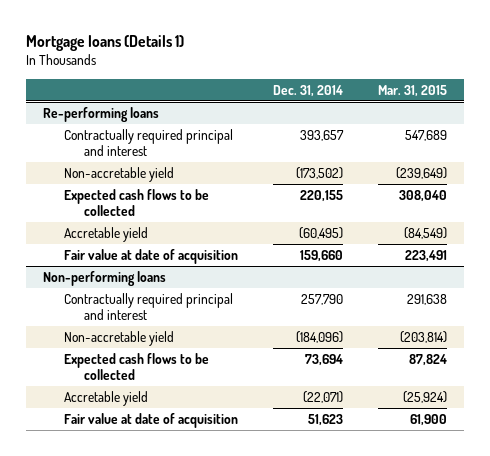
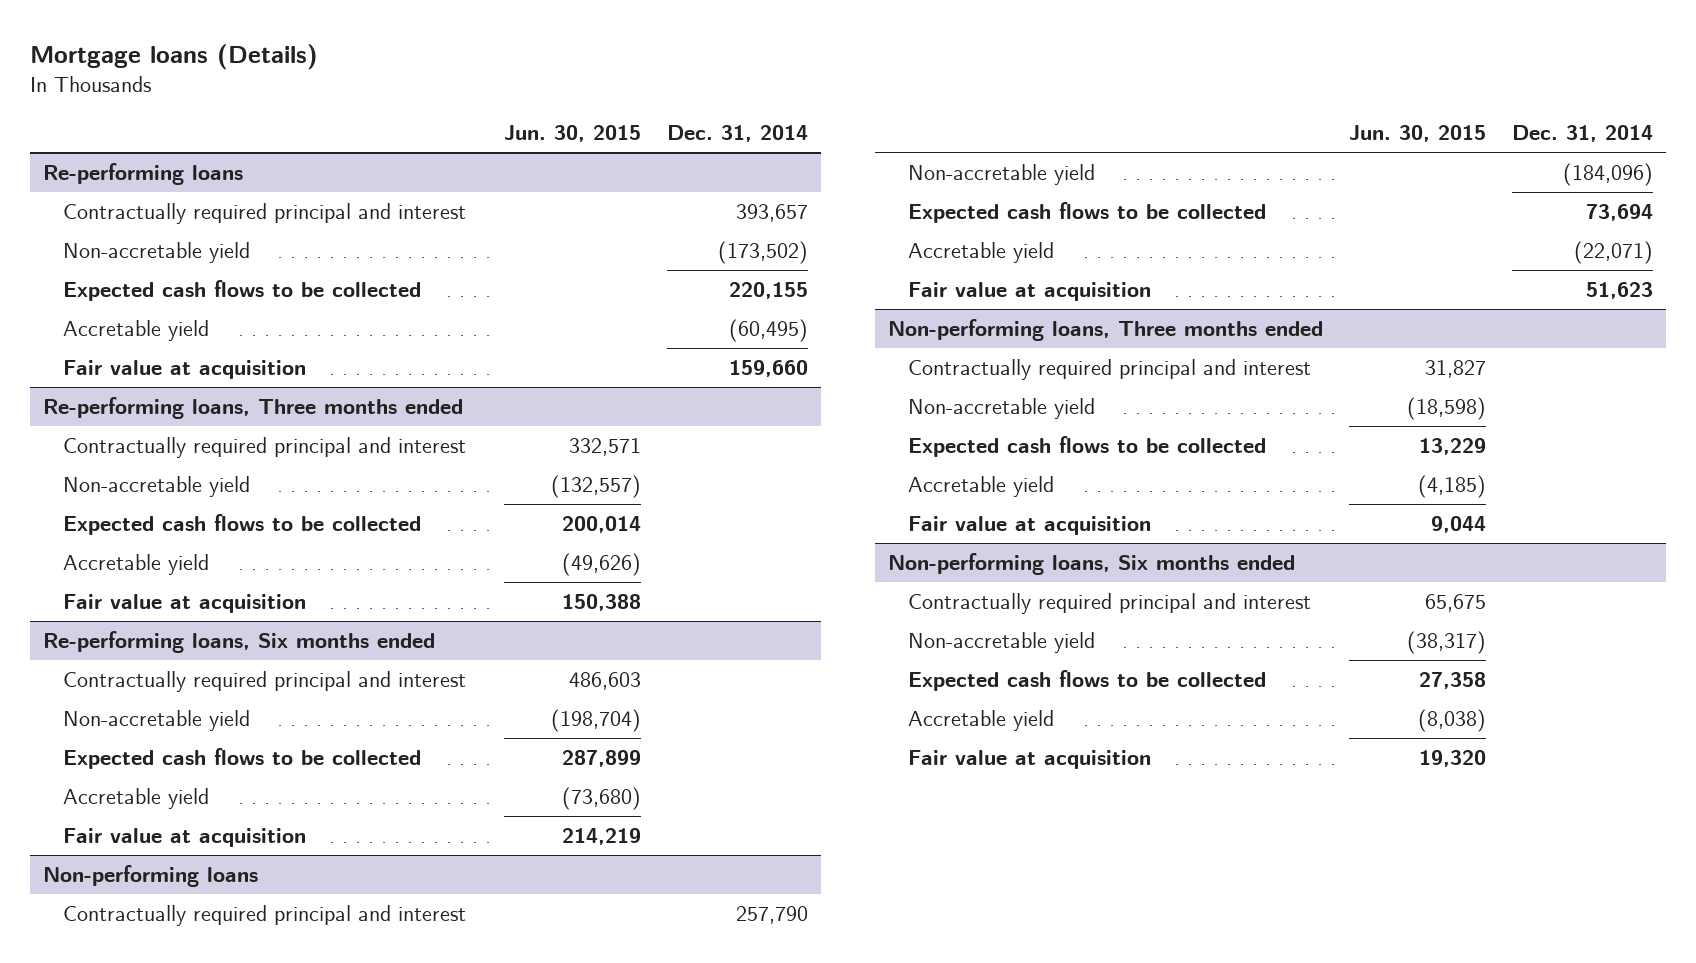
[25,34,184,51] Mortgage loans (Details 1) -> [30,44,319,71] Mortgage loans (Details)
[377,84,447,97] Mar. 31, 2015 -> none
none -> [504,125,642,143] Jun. 30, 2015
[63,248,238,264] Fair value at date of acquisition -> [63,359,307,379] Fair value at acquisition
none -> [43,396,464,419] Re-performing loans, Three months ended
none -> [63,436,467,458] Contractually required principal and interest
none -> [63,475,251,497] Non-accretable yield
none -> [63,513,422,535] Expected cash flows to be collected
none -> [63,553,210,575] Accretable yield
none -> [63,593,307,613] Fair value at acquisition
none -> [43,630,436,653] Re-performing loans, Six months ended
none -> [63,670,467,692] Contractually required principal and interest
none -> [63,709,251,731] Non-accretable yield
none -> [63,747,422,769] Expected cash flows to be collected
none -> [63,787,210,809] Accretable yield
none -> [63,827,307,847] Fair value at acquisition
[63,412,238,428] Fair value at date of acquisition -> [908,281,1152,301] Fair value at acquisition
none -> [887,318,1323,341] Non-performing loans, Three months ended
none -> [908,358,1312,380] Contractually required principal and interest
none -> [908,397,1096,419] Non-accretable yield
none -> [908,435,1267,457] Expected cash flows to be collected
none -> [908,475,1055,497] Accretable yield
none -> [908,515,1152,535] Fair value at acquisition
none -> [887,552,1295,575] Non-performing loans, Six months ended
none -> [908,592,1312,614] Contractually required principal and interest
none -> [908,631,1096,653] Non-accretable yield
none -> [908,669,1267,691] Expected cash flows to be collected
none -> [908,709,1055,731] Accretable yield
none -> [908,749,1152,769] Fair value at acquisition

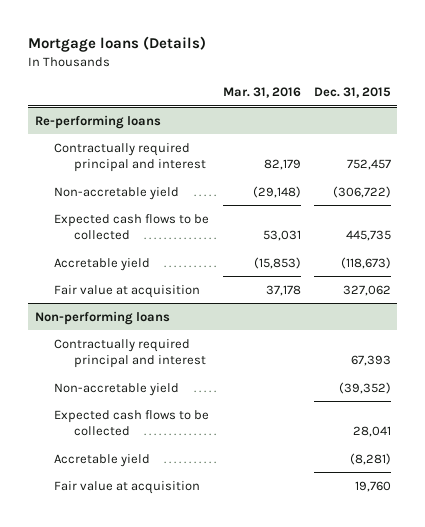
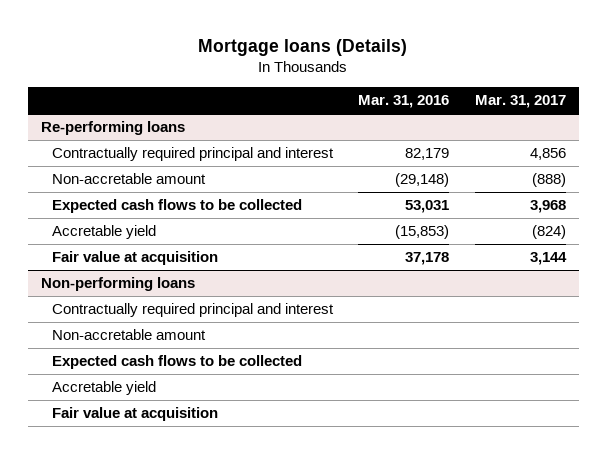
[313,87,391,99] Dec. 31, 2015 -> none
none -> [474,95,566,109] Mar. 31, 2017
[54,186,180,200] Non-accretable yield -> [51,173,206,185] Non-accretable amount
[54,382,180,396] Non-accretable yield -> [51,329,206,341] Non-accretable amount

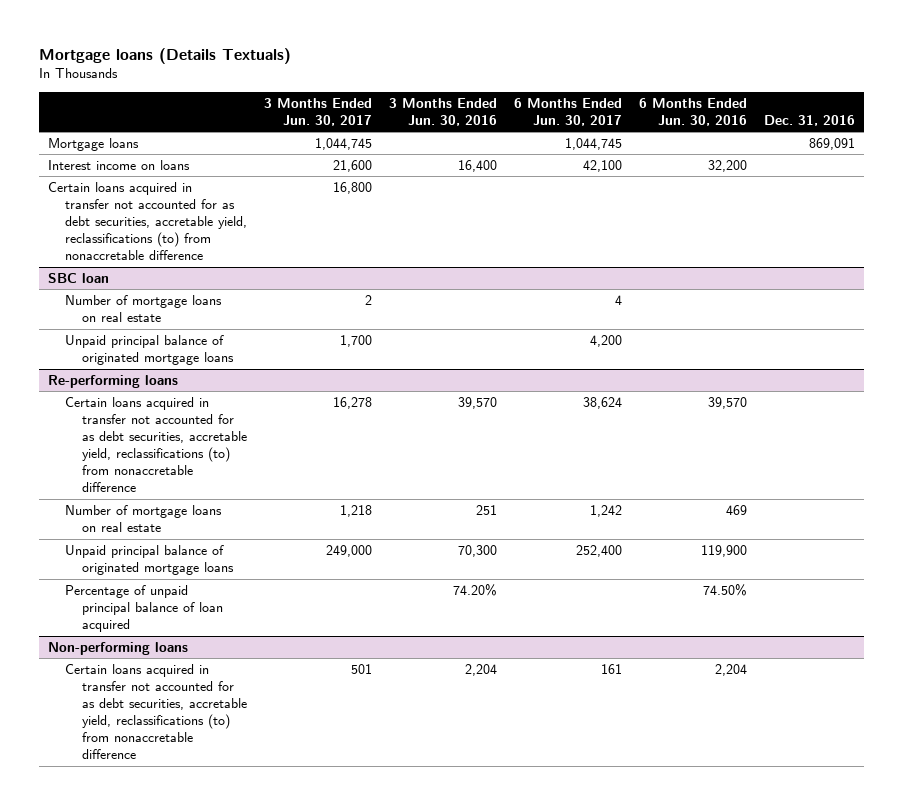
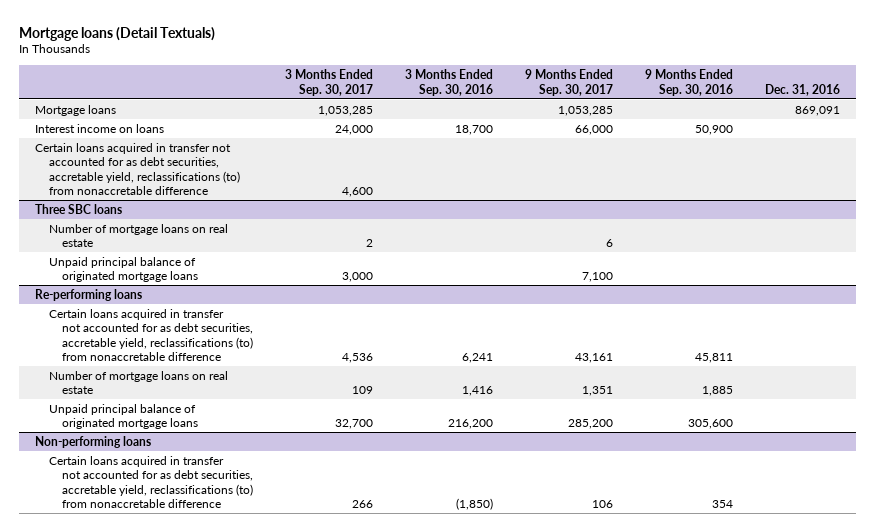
[39,48,292,65] Mortgage loans (Details Textuals) -> [19,26,216,41] Mortgage loans (Detail Textuals)
[264,97,373,126] 3 Months Ended Jun. 30, 2017 -> none
[389,97,498,126] 3 Months Ended Jun. 30, 2016 -> none
[514,97,623,126] 6 Months Ended Jun. 30, 2017 -> none
[639,97,748,126] 6 Months Ended Jun. 30, 2016 -> none
none -> [284,68,373,96] 3 Months Ended Sep. 30, 2017
none -> [405,68,494,96] 3 Months Ended Sep. 30, 2016
none -> [525,68,614,96] 9 Months Ended Sep. 30, 2017
none -> [645,68,734,96] 9 Months Ended Sep. 30, 2016
[47,272,109,283] SBC loan -> [35,203,123,214] Three SBC loans
[65,584,224,633] Percentage of unpaid principal balance of loan acquired -> none

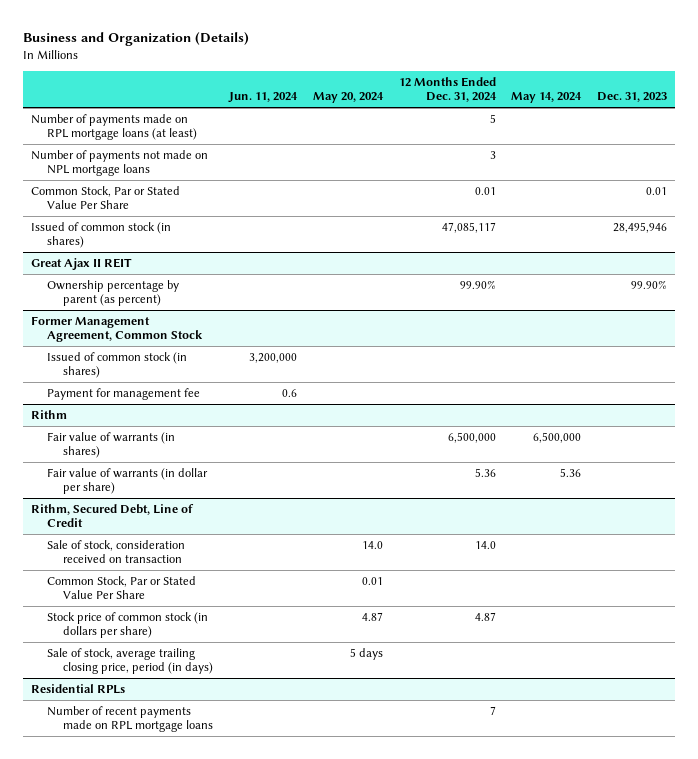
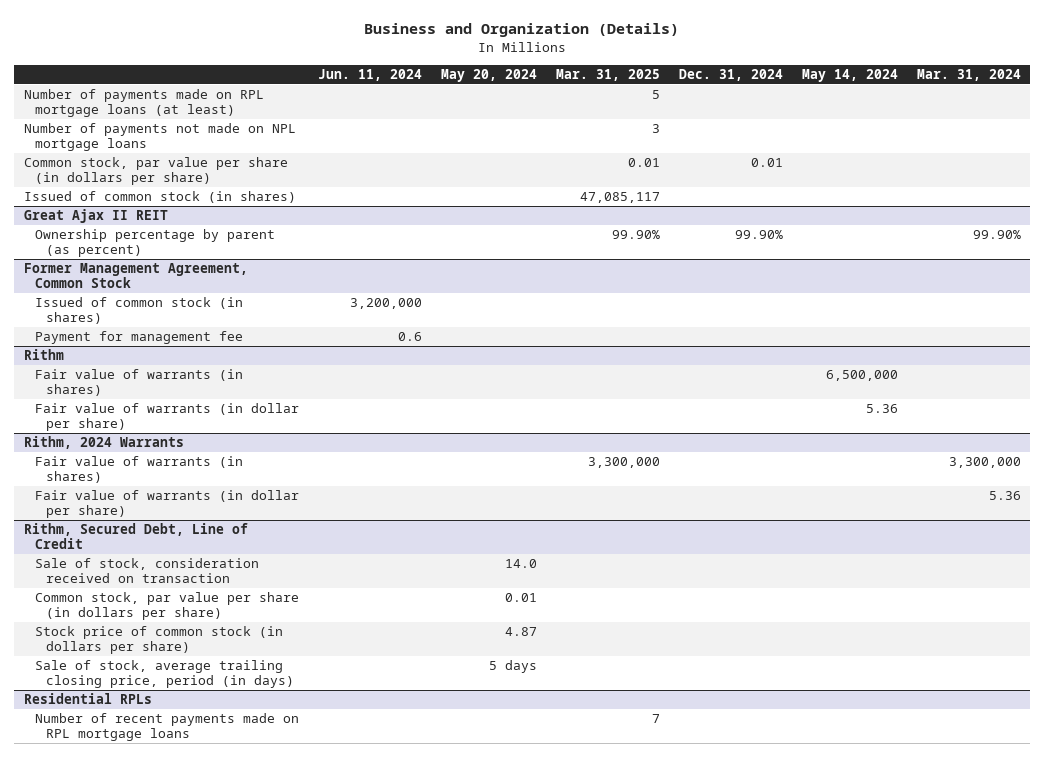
[398,77,497,103] 12 Months Ended Dec. 31, 2024 -> none
[597,92,668,103] Dec. 31, 2023 -> none
none -> [555,68,660,81] Mar. 31, 2025
none -> [678,68,783,81] Dec. 31, 2024
none -> [916,68,1021,81] Mar. 31, 2024
[31,185,181,210] Common Stock, Par or Stated Value Per Share -> [23,157,288,186] Common stock, par value per share (in dollars per share)
none -> [23,436,184,450] Rithm, 2024 Warrants
none -> [34,456,243,484] Fair value of warrants (in shares)
none -> [34,490,299,519] Fair value of warrants (in dollar per share)
[47,575,197,600] Common Stock, Par or Stated Value Per Share -> [34,592,299,621] Common stock, par value per share (in dollars per share)

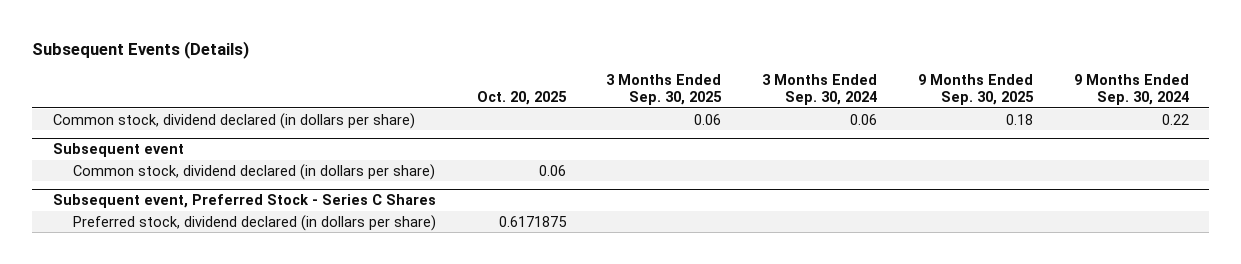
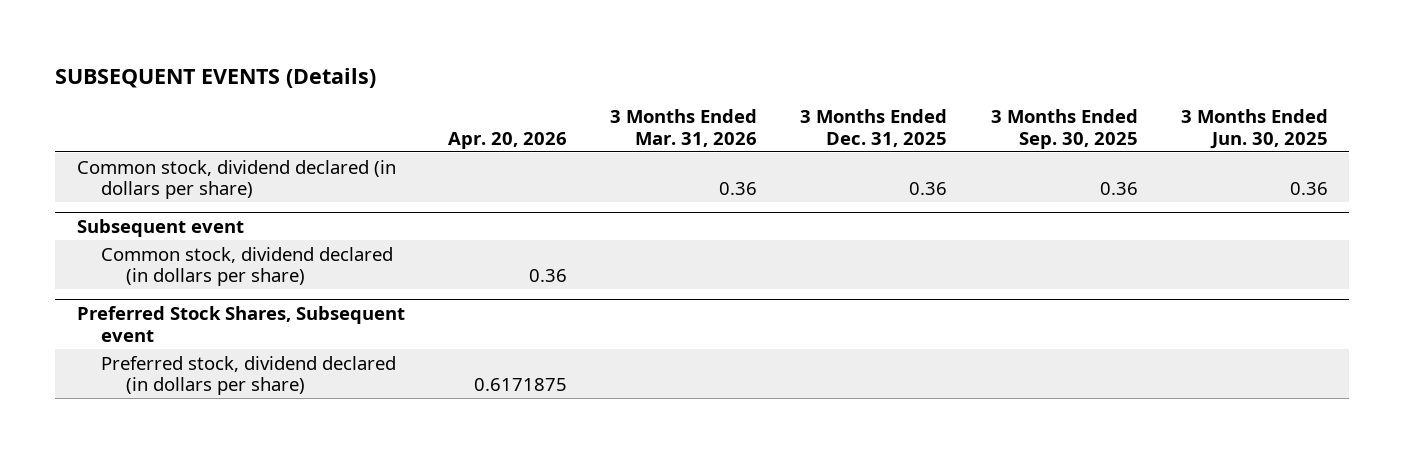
[32,40,250,59] Subsequent Events (Details) -> [55,68,377,89] SUBSEQUENT EVENTS (Details)
[476,91,567,106] Oct. 20, 2025 -> none
[762,74,878,106] 3 Months Ended Sep. 30, 2024 -> none
[917,74,1034,106] 9 Months Ended Sep. 30, 2025 -> none
[1073,74,1189,106] 9 Months Ended Sep. 30, 2024 -> none
none -> [447,131,567,149] Apr. 20, 2026
none -> [610,109,758,147] 3 Months Ended Mar. 31, 2026
none -> [800,109,948,147] 3 Months Ended Dec. 31, 2025
none -> [1180,109,1328,149] 3 Months Ended Jun. 30, 2025
[694,113,722,125] 0.06 -> [1099,182,1138,196] 0.36
[52,194,436,209] Subsequent event, Preferred Stock - Series C Shares -> [76,306,405,342] Preferred Stock Shares, Subsequent event

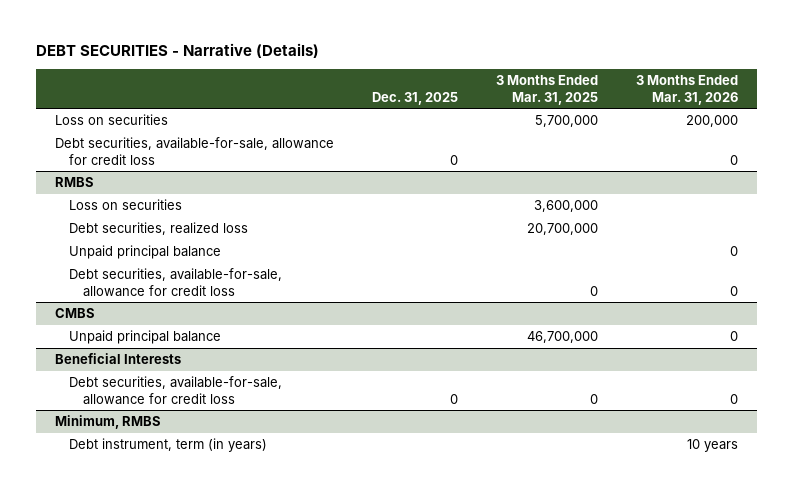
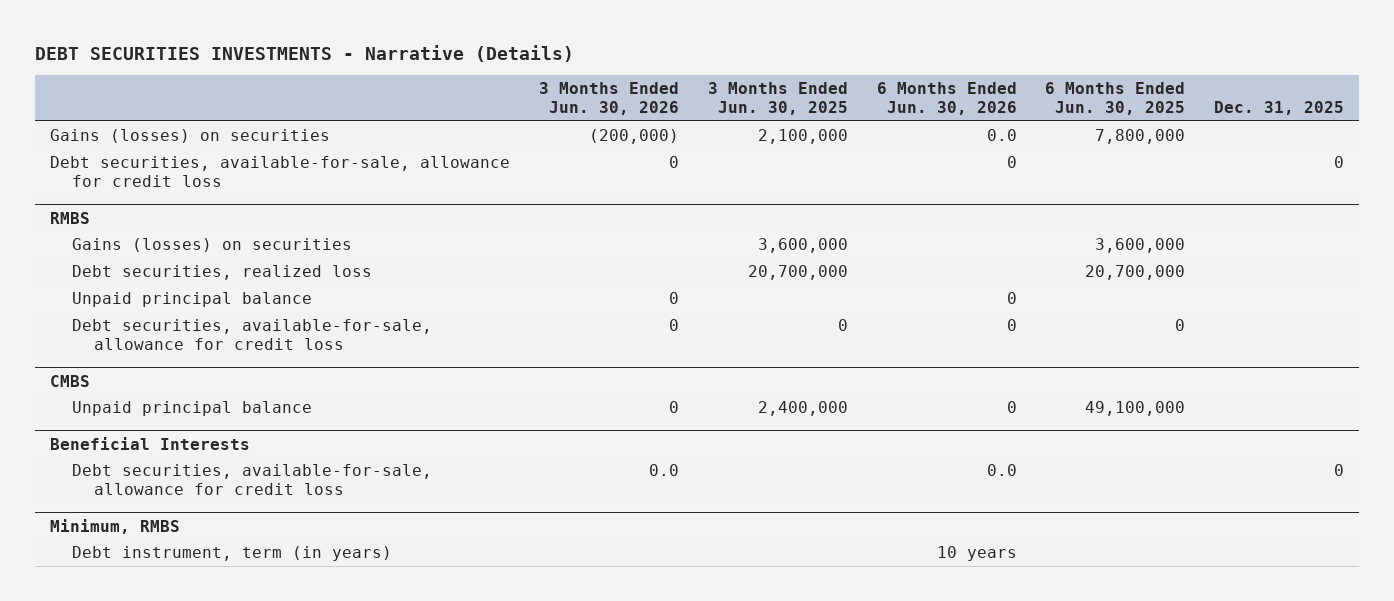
[35,43,319,59] DEBT SECURITIES - Narrative (Details) -> [35,44,575,62] DEBT SECURITIES INVESTMENTS - Narrative (Details)
[496,75,599,105] 3 Months Ended Mar. 31, 2025 -> none
[636,75,739,105] 3 Months Ended Mar. 31, 2026 -> none
none -> [538,82,679,116] 3 Months Ended Jun. 30, 2026
none -> [707,82,848,116] 3 Months Ended Jun. 30, 2025
none -> [876,82,1017,116] 6 Months Ended Jun. 30, 2026
none -> [1045,82,1186,116] 6 Months Ended Jun. 30, 2025
[54,114,168,126] Loss on securities -> [49,129,330,144] Gains (losses) on securities
[69,199,183,211] Loss on securities -> [71,238,352,253] Gains (losses) on securities

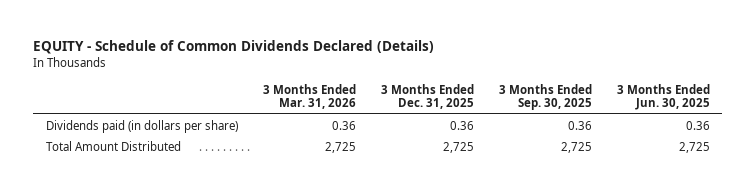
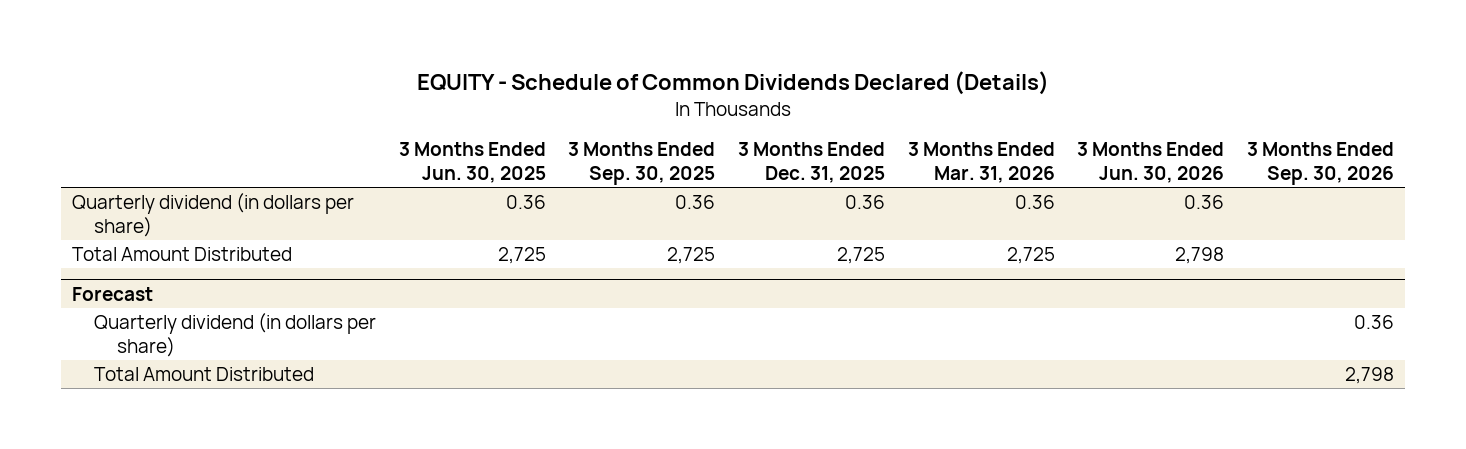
none -> [1077,142,1225,184] 3 Months Ended Jun. 30, 2026
none -> [1246,142,1394,186] 3 Months Ended Sep. 30, 2026
[45,119,238,133] Dividends paid (in dollars per share) -> [72,193,355,237] Quarterly dividend (in dollars per share)
none -> [72,286,154,301] Forecast
none -> [94,313,377,357] Quarterly dividend (in dollars per share)
none -> [94,367,315,382] Total Amount Distributed

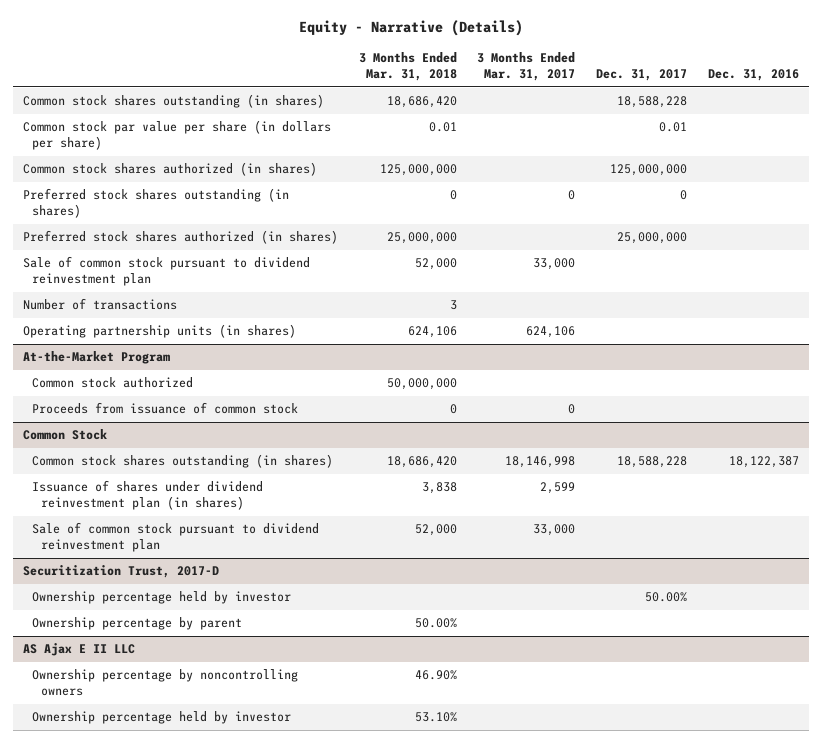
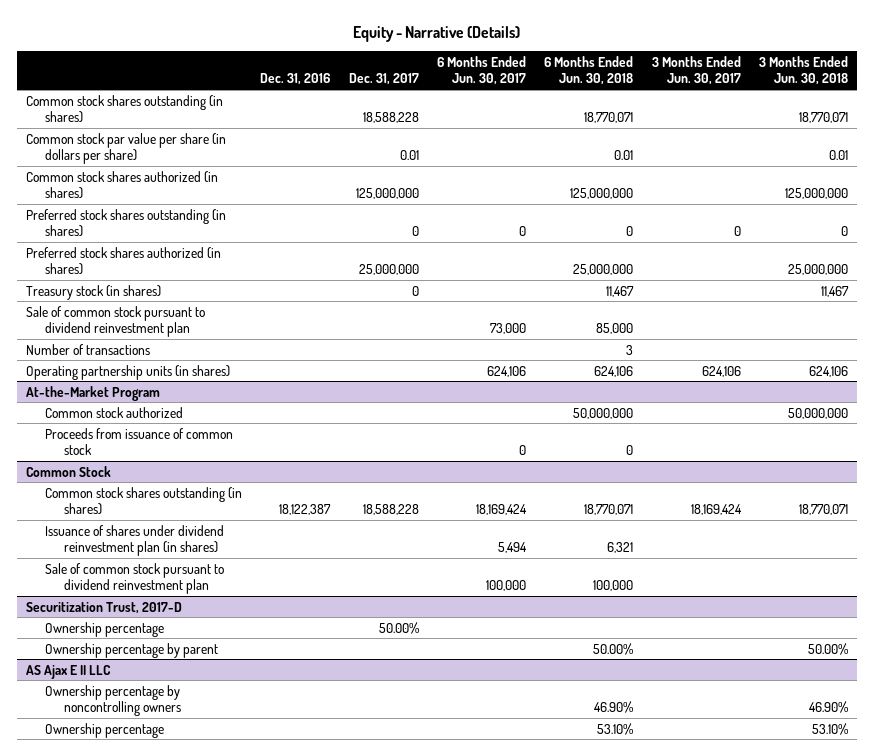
[358,52,457,82] 3 Months Ended Mar. 31, 2018 -> none
[477,52,576,82] 3 Months Ended Mar. 31, 2017 -> none
none -> [437,55,527,86] 6 Months Ended Jun. 30, 2017
none -> [544,55,634,86] 6 Months Ended Jun. 30, 2018
none -> [651,55,741,86] 3 Months Ended Jun. 30, 2017
none -> [759,55,849,86] 3 Months Ended Jun. 30, 2018
none -> [26,284,162,300] Treasury stock (in shares)
[32,591,292,605] Ownership percentage held by investor -> [44,621,164,637] Ownership percentage
[32,711,292,725] Ownership percentage held by investor -> [44,722,164,738] Ownership percentage

